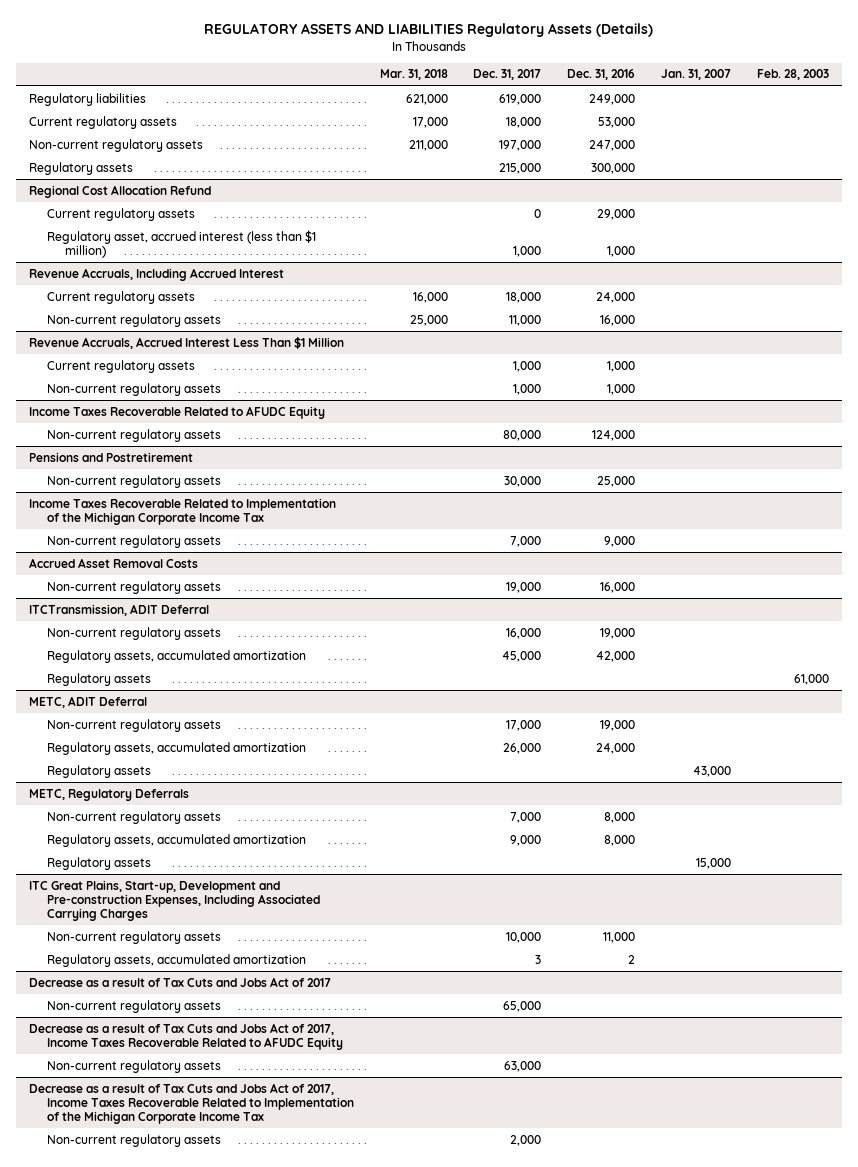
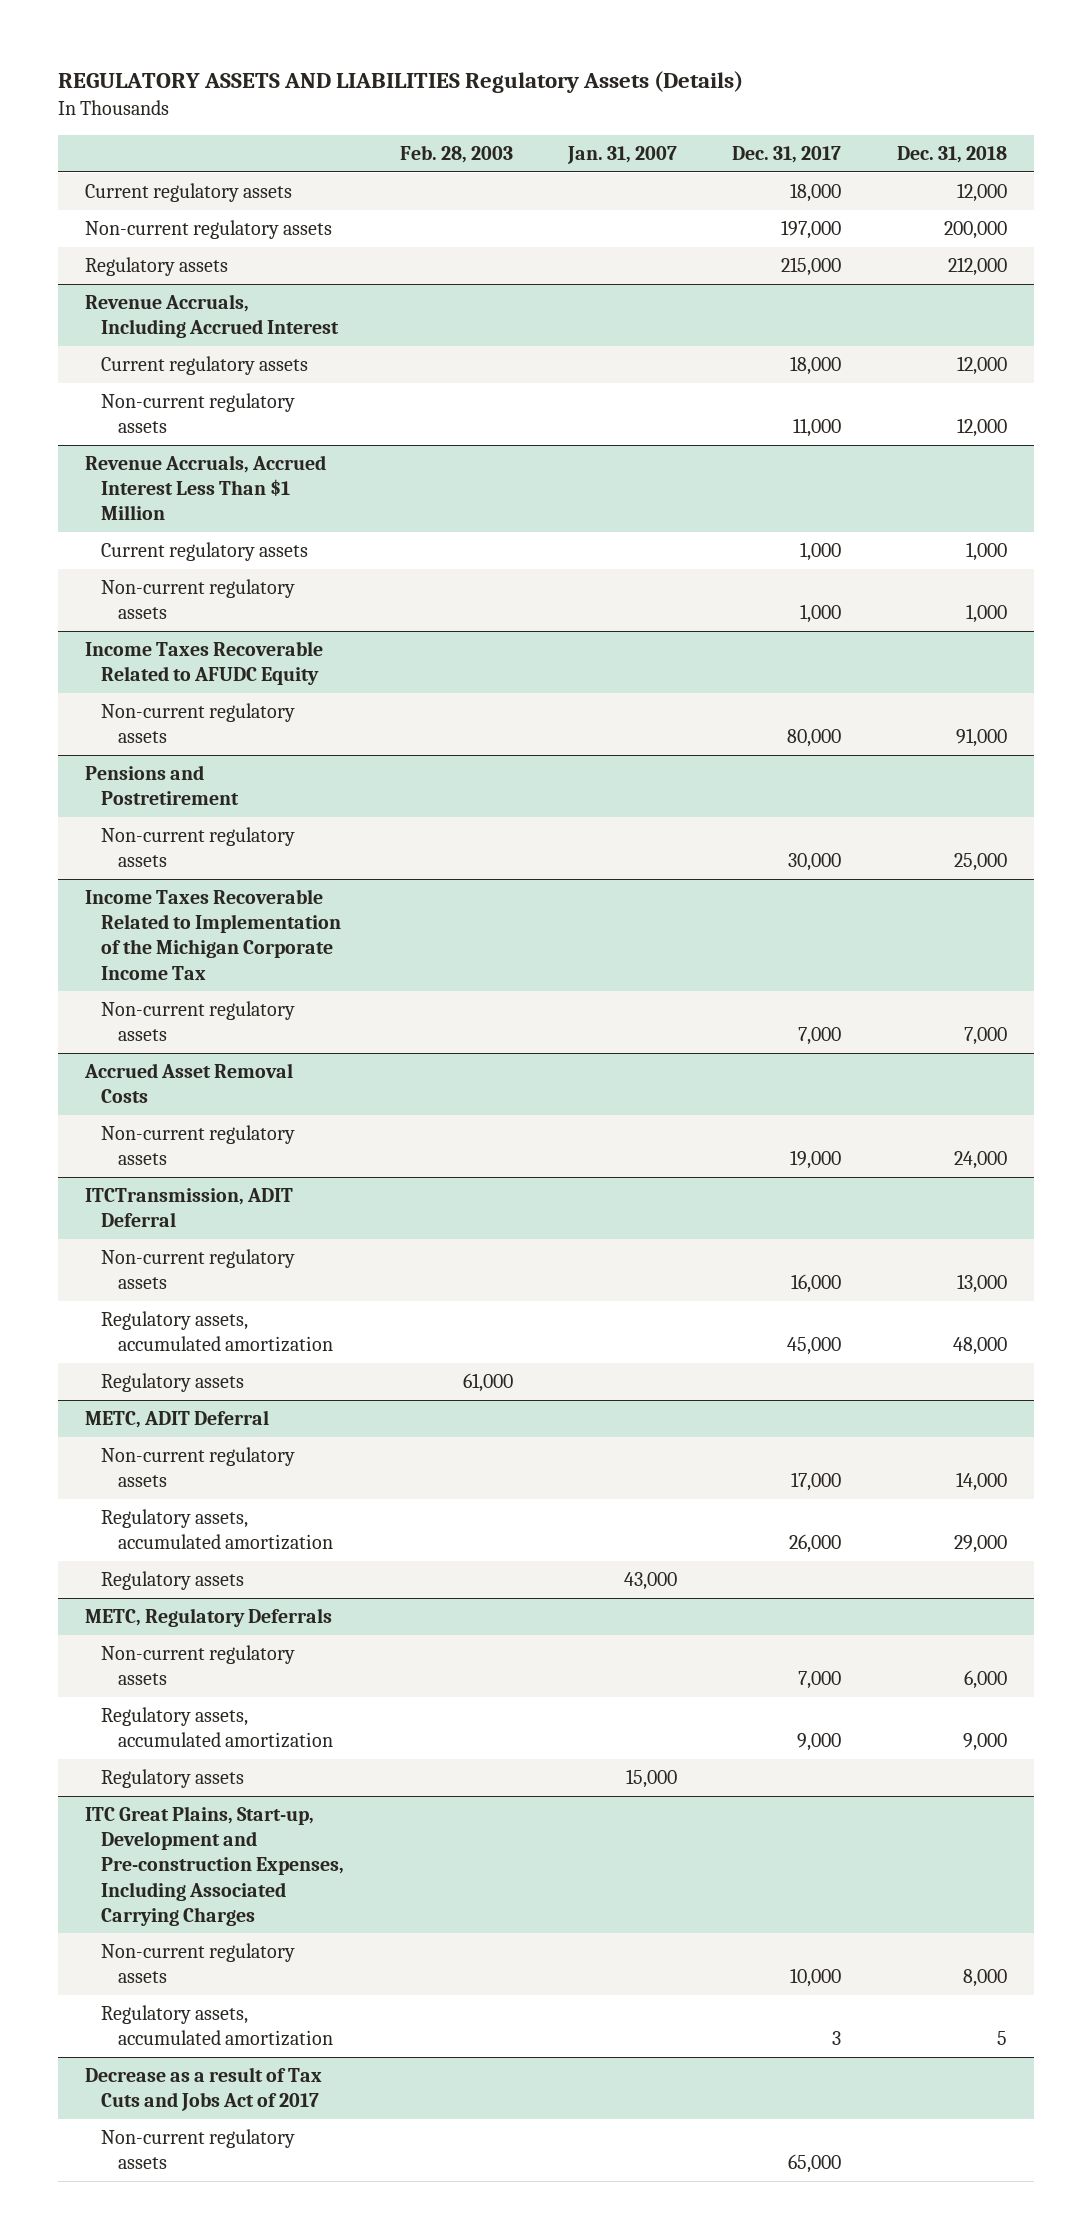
[379,69,448,81] Mar. 31, 2018 -> none
[567,69,636,81] Dec. 31, 2016 -> none
none -> [896,146,1007,164] Dec. 31, 2018
[28,92,146,106] Regulatory liabilities -> none
[28,184,211,198] Regional Cost Allocation Refund -> none
[46,207,195,221] Current regulatory assets -> none
[46,229,316,258] Regulatory asset, accrued interest (less than $1 million) -> none
[28,1022,343,1050] Decrease as a result of Tax Cuts and Jobs Act of 2017, Income Taxes Recoverable Related to AFUDC Equity -> none
[46,1059,221,1073] Non-current regulatory assets -> none
[28,1082,354,1125] Decrease as a result of Tax Cuts and Jobs Act of 2017, Income Taxes Recoverable Related to Implementation of the Michigan Corporate Income Tax -> none
[46,1133,221,1147] Non-current regulatory assets -> none

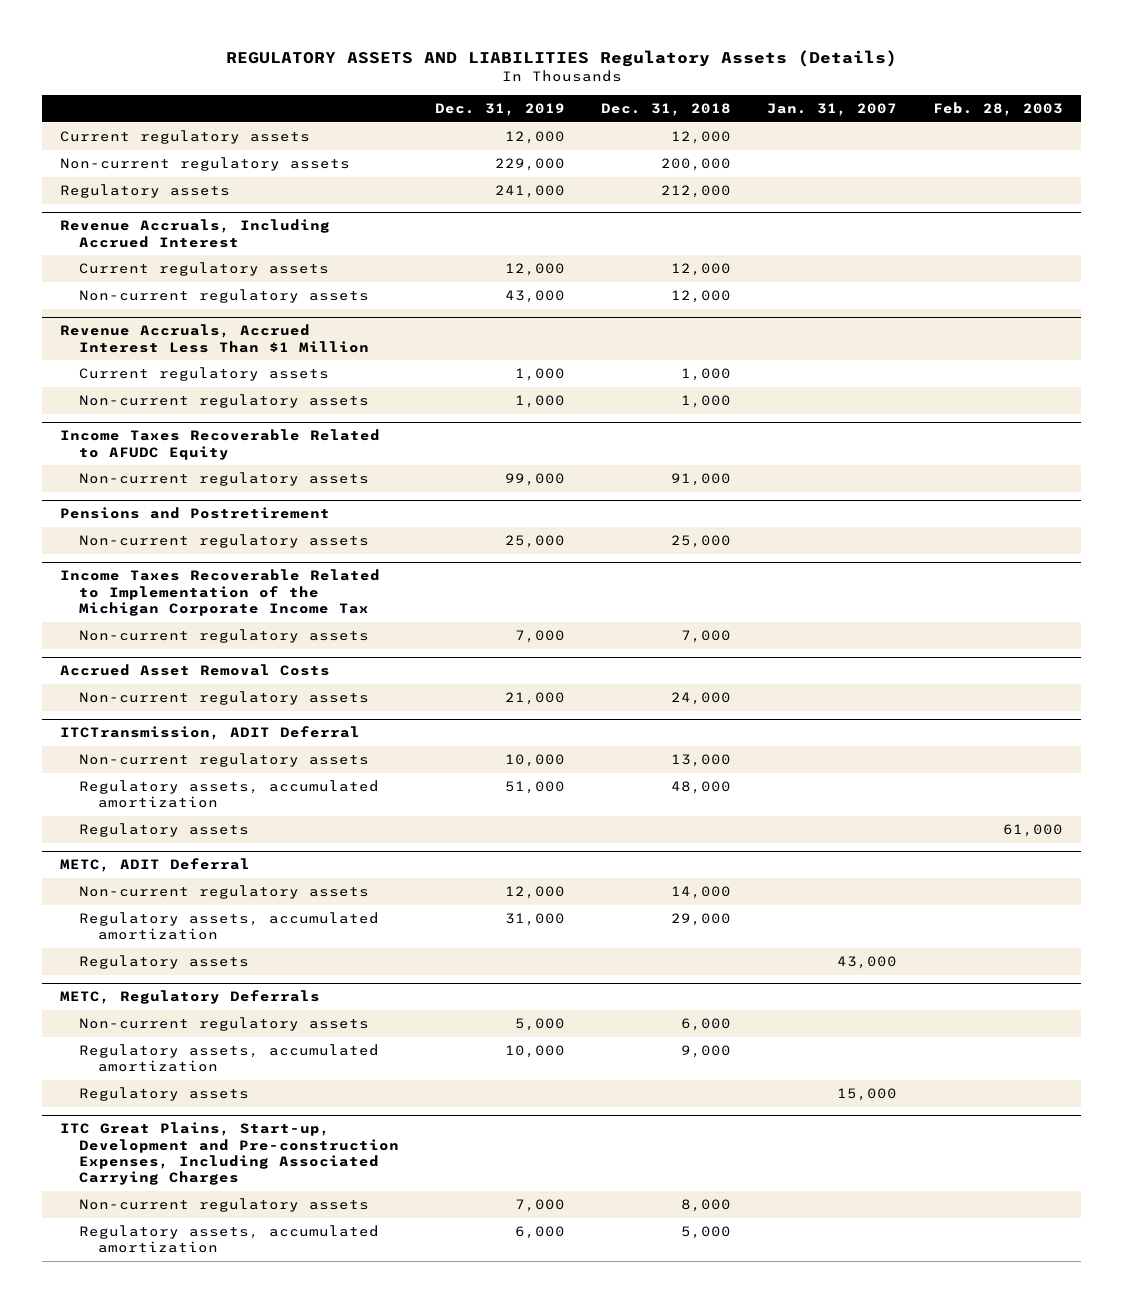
[732,146,842,164] Dec. 31, 2017 -> none
none -> [435,103,566,117] Dec. 31, 2019
[85,2067,323,2112] Decrease as a result of Tax Cuts and Jobs Act of 2017 -> none
[101,2129,296,2170] Non-current regulatory assets -> none
[996,2031,1007,2046] 5 -> [681,1226,732,1240] 5,000

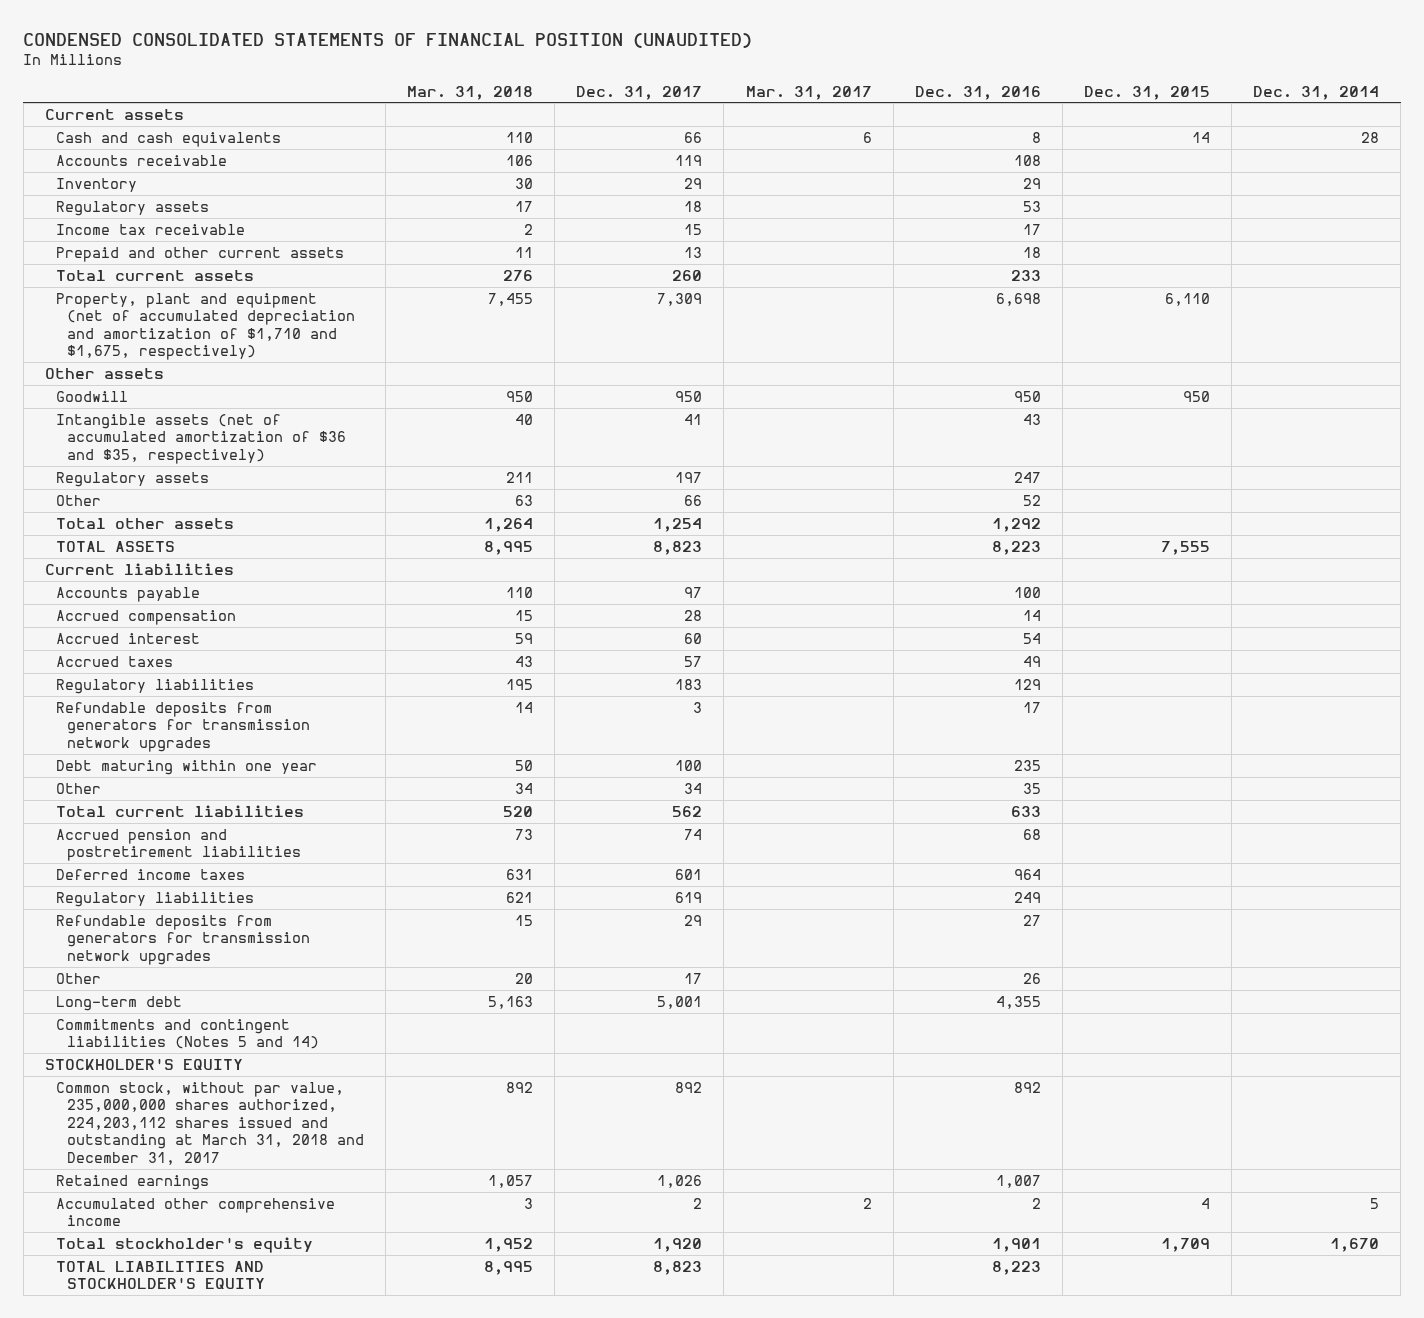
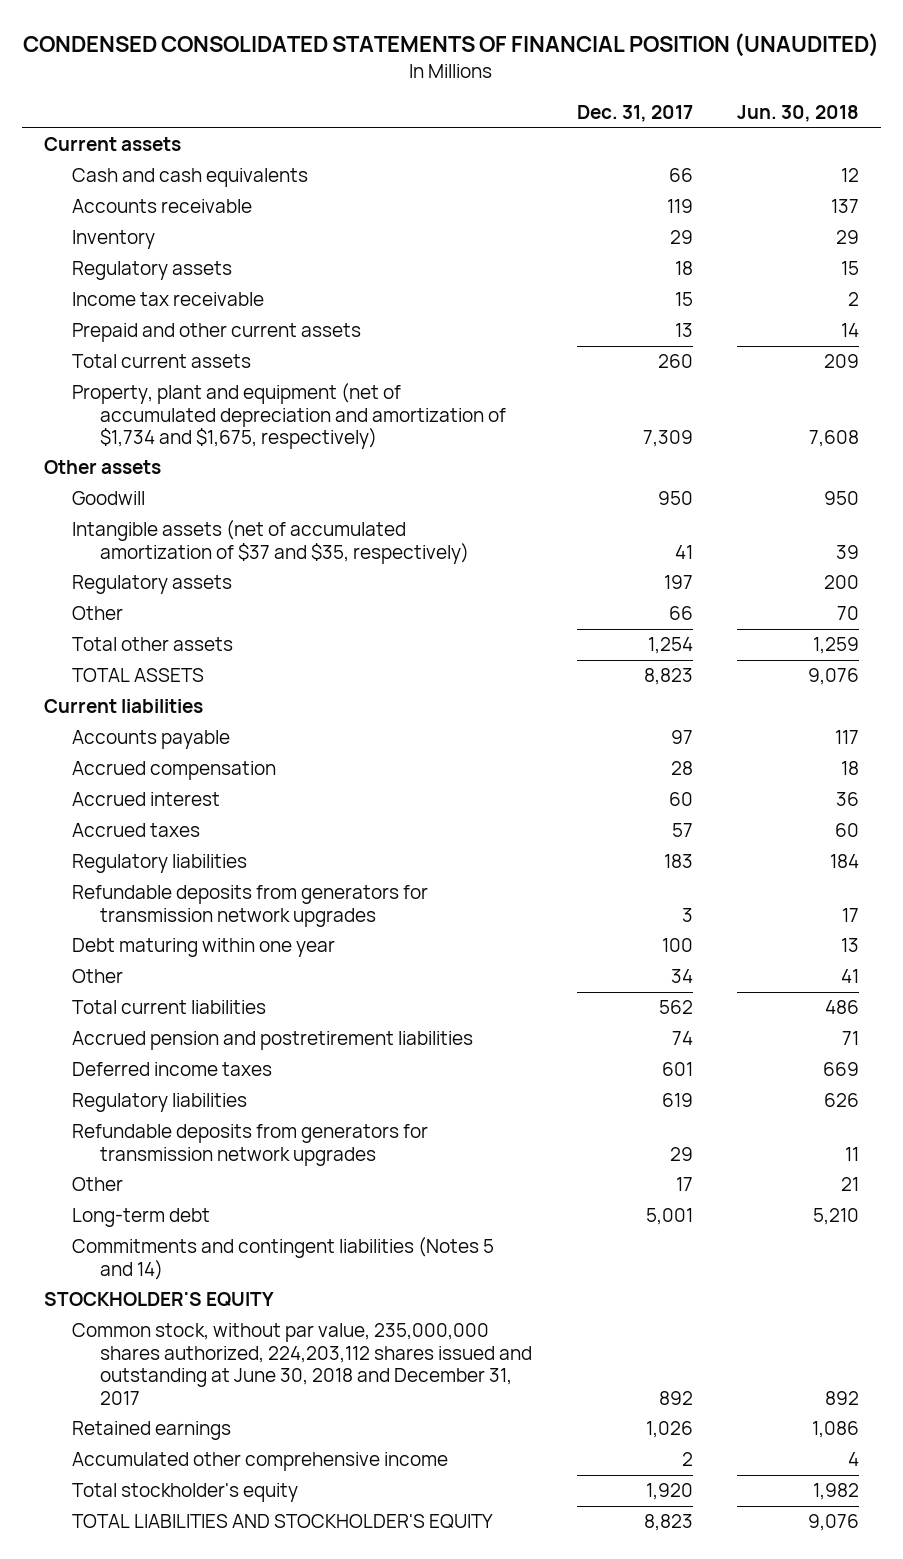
[407,85,534,100] Mar. 31, 2018 -> none
[745,85,872,100] Mar. 31, 2017 -> none
[914,85,1041,100] Dec. 31, 2016 -> none
[1084,85,1211,100] Dec. 31, 2015 -> none
[1253,85,1380,100] Dec. 31, 2014 -> none
none -> [736,105,859,123] Jun. 30, 2018
[55,292,355,361] Property, plant and equipment (net of accumulated depreciation and amortization of $1,710 and $1,675, respectively) -> [72,383,507,450] Property, plant and equipment (net of accumulated depreciation and amortization of $1,734 and $1,675, respectively)
[55,413,346,464] Intangible assets (net of accumulated amortization of $36 and $35, respectively) -> [72,520,470,564] Intangible assets (net of accumulated amortization of $37 and $35, respectively)
[55,1081,364,1165] Common stock, without par value, 235,000,000 shares authorized, 224,203,112 shares issued and outstanding at March 31, 2018 and December 31, 2017 -> [72,1323,533,1405] Common stock, without par value, 235,000,000 shares authorized, 224,203,112 shares issued and outstanding at June 30, 2018 and December 31, 2017

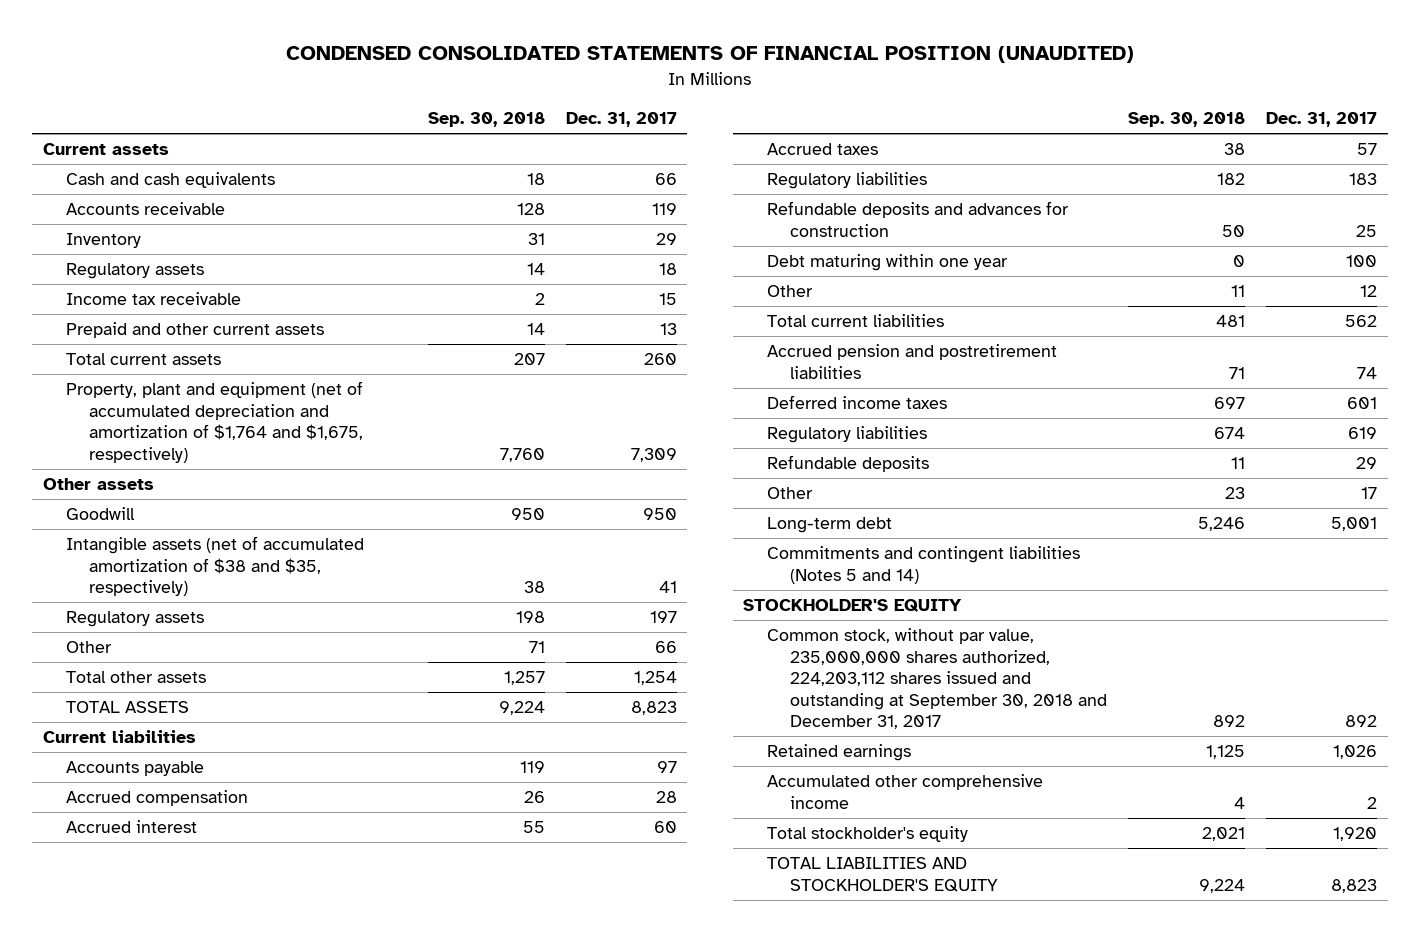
[736,105,859,123] Jun. 30, 2018 -> none
none -> [427,112,545,128] Sep. 30, 2018
[72,383,507,450] Property, plant and equipment (net of accumulated depreciation and amortization of $1,734 and $1,675, respectively) -> [66,381,364,463] Property, plant and equipment (net of accumulated depreciation and amortization of $1,764 and $1,675, respectively)
[72,520,470,564] Intangible assets (net of accumulated amortization of $37 and $35, respectively) -> [66,536,365,597] Intangible assets (net of accumulated amortization of $38 and $35, respectively)
[72,885,429,927] Refundable deposits from generators for transmission network upgrades -> none
none -> [766,201,1069,237] Refundable deposits and advances for construction
[670,969,693,984] 34 -> [1360,285,1378,298] 12
[72,1124,429,1166] Refundable deposits from generators for transmission network upgrades -> none
none -> [766,455,929,473] Refundable deposits
[72,1323,533,1405] Common stock, without par value, 235,000,000 shares authorized, 224,203,112 shares issued and outstanding at June 30, 2018 and December 31, 2017 -> [766,628,1108,730] Common stock, without par value, 235,000,000 shares authorized, 224,203,112 shares issued and outstanding at September 30, 2018 and December 31, 2017

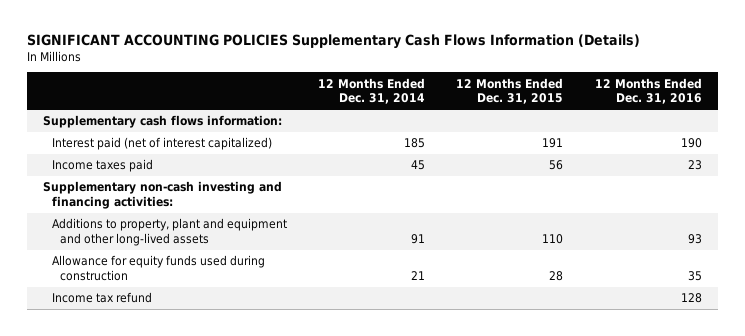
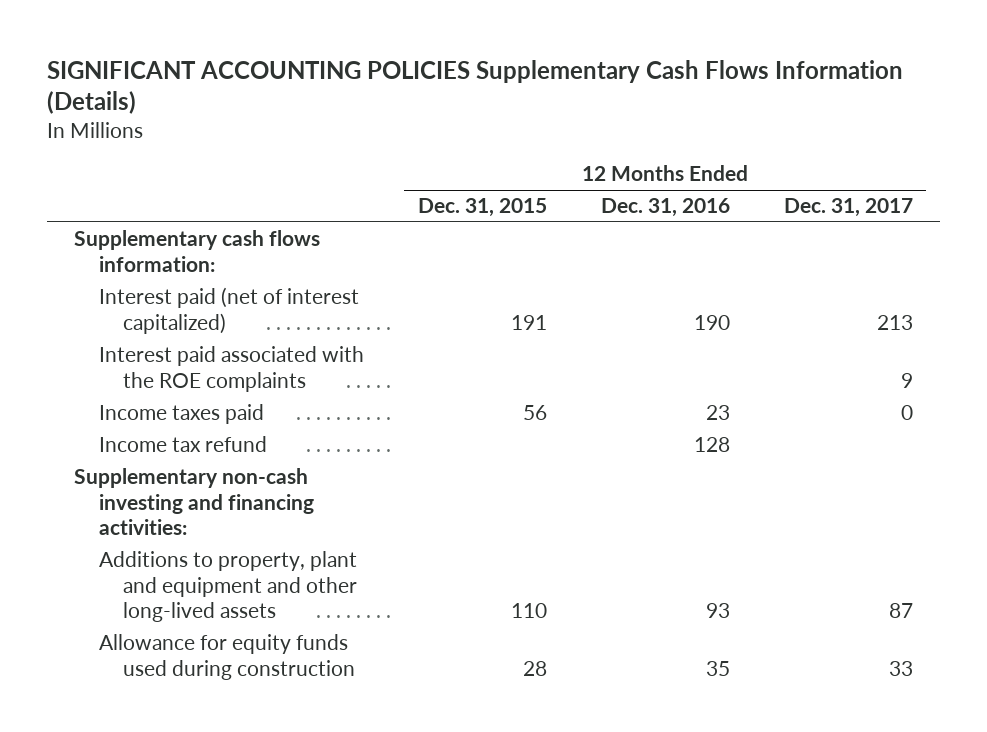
[318,77,426,105] 12 Months Ended Dec. 31, 2014 -> none
none -> [783,198,913,218] Dec. 31, 2017
none -> [98,346,364,392] Interest paid associated with the ROE complaints
[51,292,152,304] Income tax refund -> [98,436,267,453] Income tax refund

